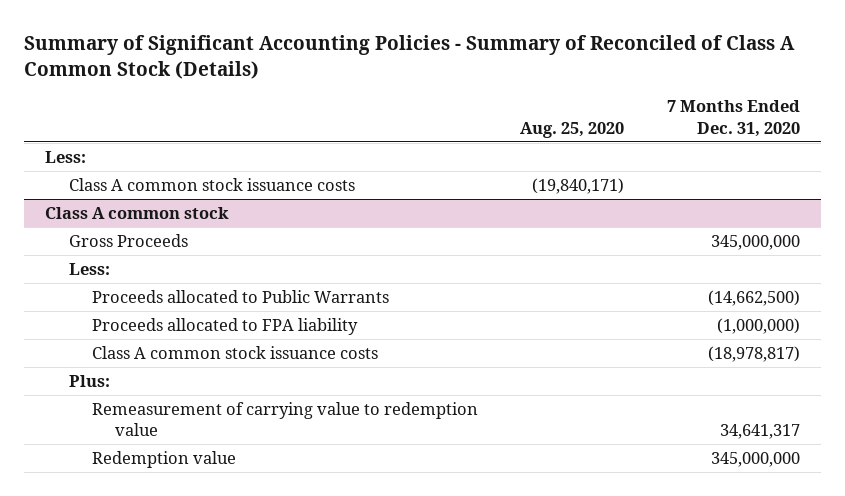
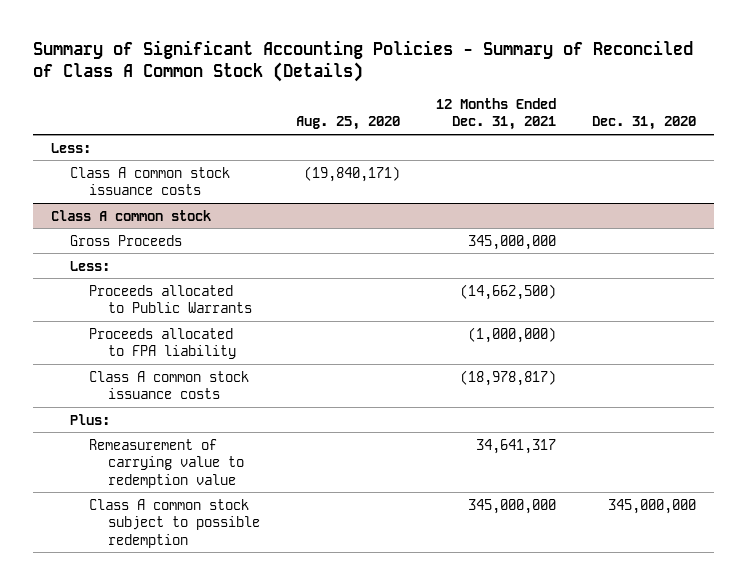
[666,100,800,137] 7 Months Ended Dec. 31, 2020 -> none
none -> [436,98,557,131] 12 Months Ended Dec. 31, 2021
none -> [592,116,697,131] Dec. 31, 2020
[91,450,236,468] Redemption value -> [89,498,261,548] Class A common stock subject to possible redemption

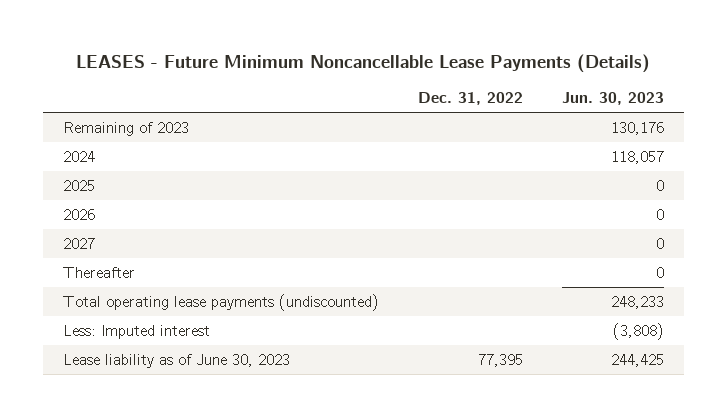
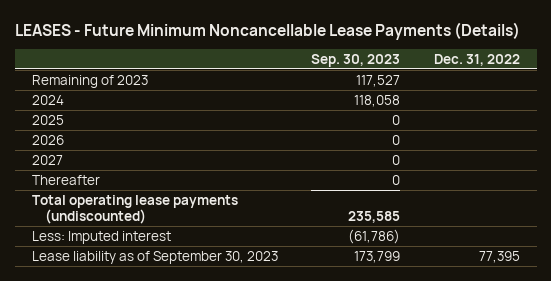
[562,92,665,106] Jun. 30, 2023 -> none
none -> [311,53,401,67] Sep. 30, 2023
[62,353,290,368] Lease liability as of June 30, 2023 -> [31,250,278,264] Lease liability as of September 30, 2023

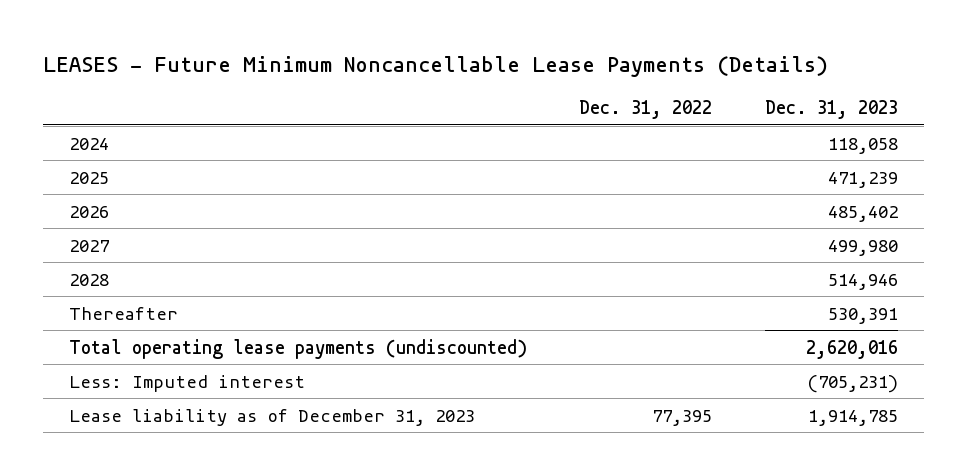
[311,53,401,67] Sep. 30, 2023 -> none
none -> [764,99,898,119] Dec. 31, 2023
[31,74,148,88] Remaining of 2023 -> none
none -> [68,273,109,286] 2028
[31,250,278,264] Lease liability as of September 30, 2023 -> [68,408,475,426] Lease liability as of December 31, 2023

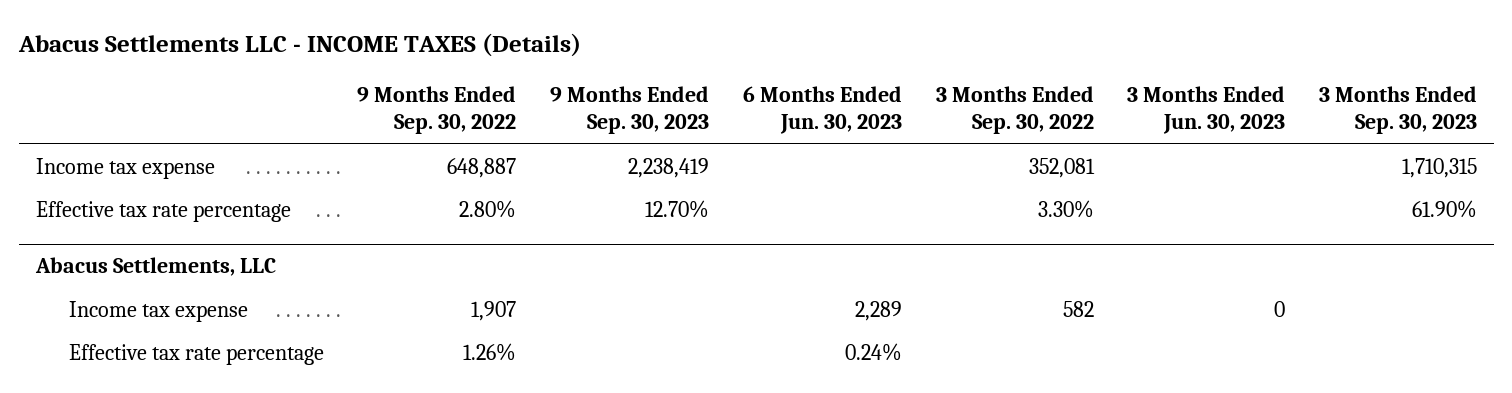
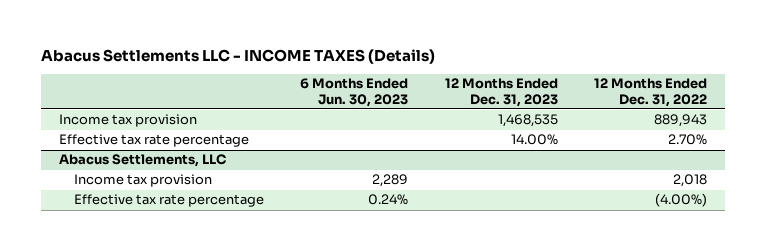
[357,86,517,135] 9 Months Ended Sep. 30, 2022 -> none
[550,86,710,135] 9 Months Ended Sep. 30, 2023 -> none
[935,86,1094,135] 3 Months Ended Sep. 30, 2022 -> none
[1127,86,1286,135] 3 Months Ended Jun. 30, 2023 -> none
[1318,86,1477,135] 3 Months Ended Sep. 30, 2023 -> none
none -> [444,78,558,107] 12 Months Ended Dec. 31, 2023
none -> [593,78,707,107] 12 Months Ended Dec. 31, 2022
[35,157,215,179] Income tax expense -> [58,114,197,128] Income tax provision
[68,300,248,322] Income tax expense -> [74,174,213,188] Income tax provision

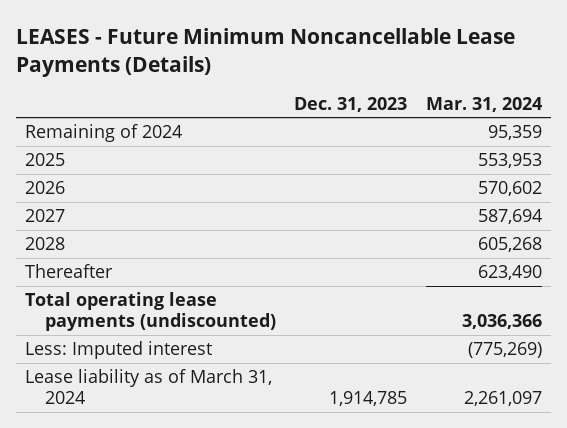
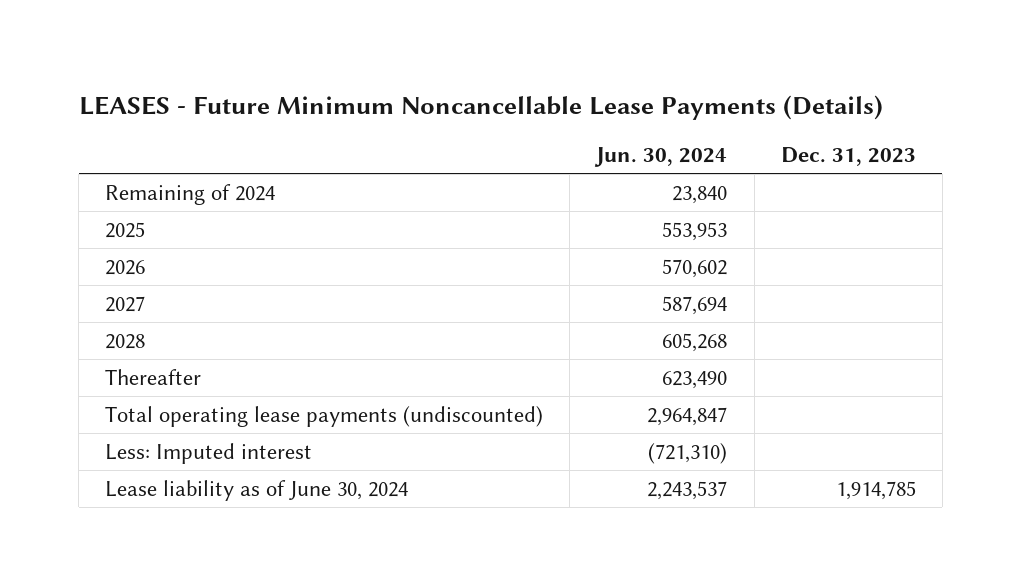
[425,96,542,112] Mar. 31, 2024 -> none
none -> [594,146,728,167] Jun. 30, 2024
[25,369,273,405] Lease liability as of March 31, 2024 -> [105,479,409,501] Lease liability as of June 30, 2024

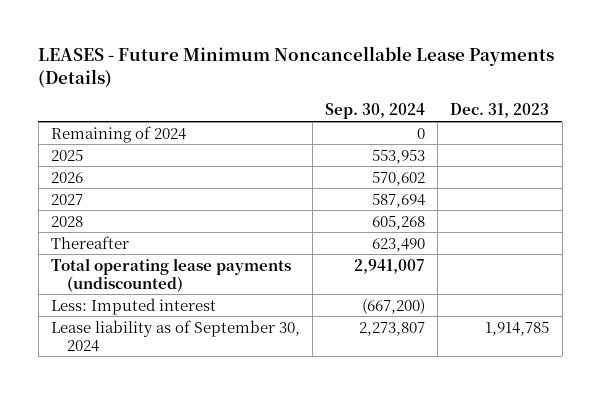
[594,146,728,167] Jun. 30, 2024 -> none
none -> [325,103,426,120] Sep. 30, 2024
[105,479,409,501] Lease liability as of June 30, 2024 -> [50,319,300,352] Lease liability as of September 30, 2024

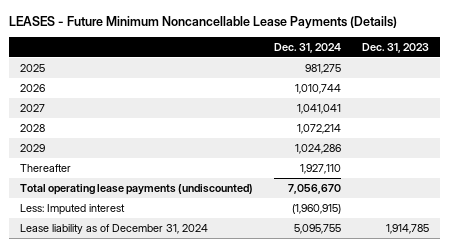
[325,103,426,120] Sep. 30, 2024 -> none
none -> [274,43,342,54] Dec. 31, 2024
[50,125,186,143] Remaining of 2024 -> none
none -> [19,143,45,152] 2029
[50,319,300,352] Lease liability as of September 30, 2024 -> [19,223,208,234] Lease liability as of December 31, 2024

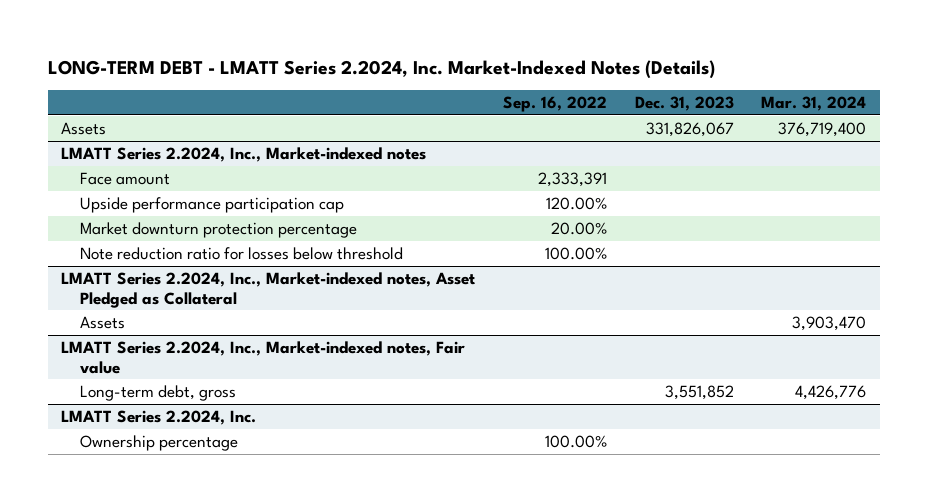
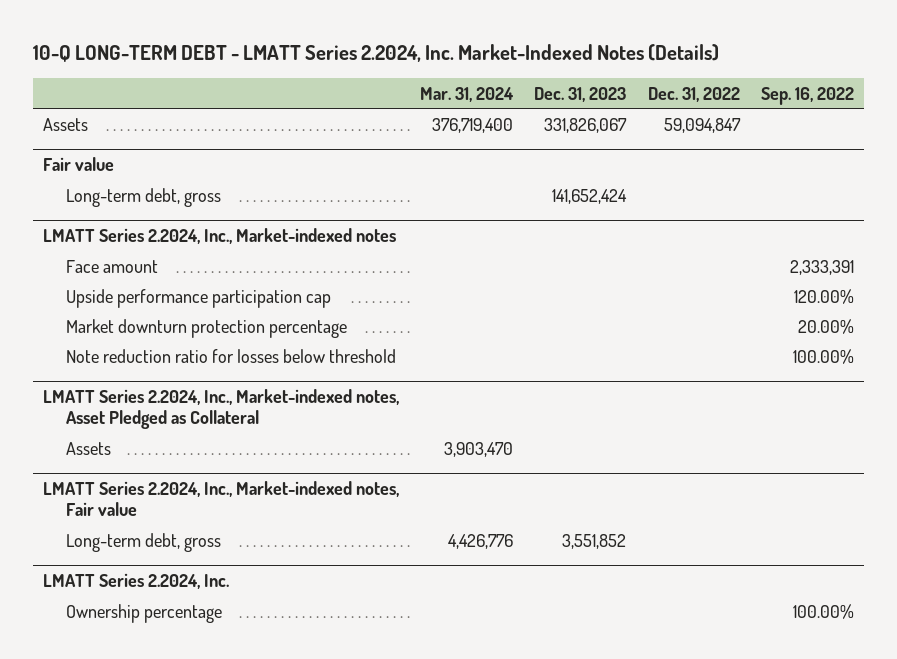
[47,59,715,79] LONG-TERM DEBT - LMATT Series 2.2024, Inc. Market-Indexed Notes (Details) -> [32,44,719,63] 10-Q LONG-TERM DEBT - LMATT Series 2.2024, Inc. Market-Indexed Notes (Details)
none -> [647,86,740,102] Dec. 31, 2022
none -> [43,157,115,172] Fair value
none -> [66,187,222,207] Long-term debt, gross

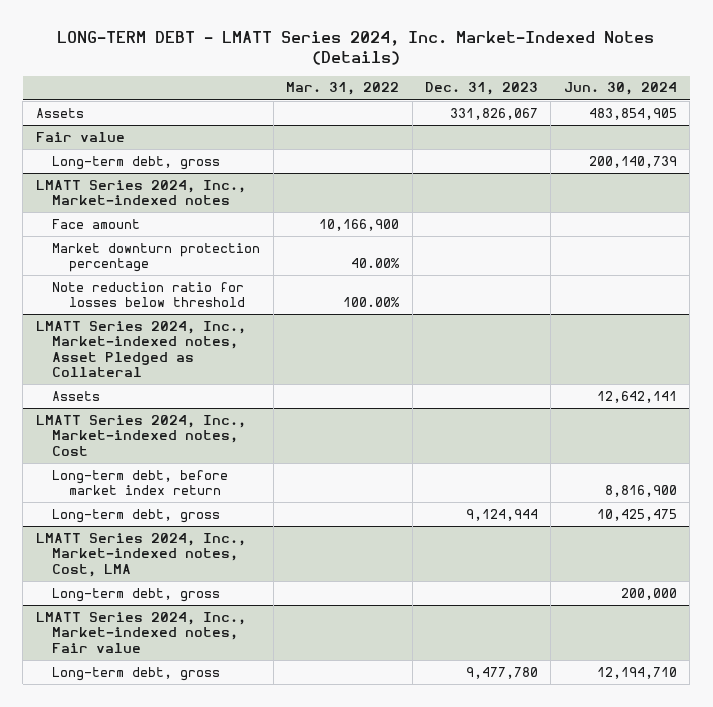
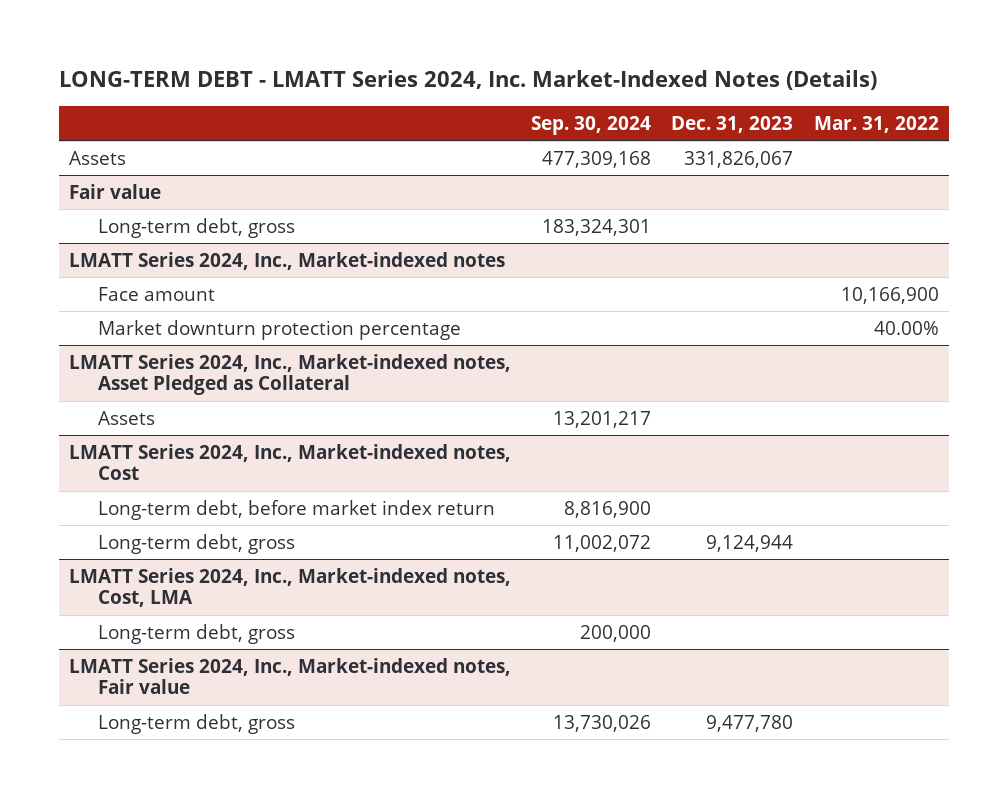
[563,82,677,96] Jun. 30, 2024 -> none
none -> [531,115,652,135] Sep. 30, 2024
[52,281,245,308] Note reduction ratio for losses below threshold -> none

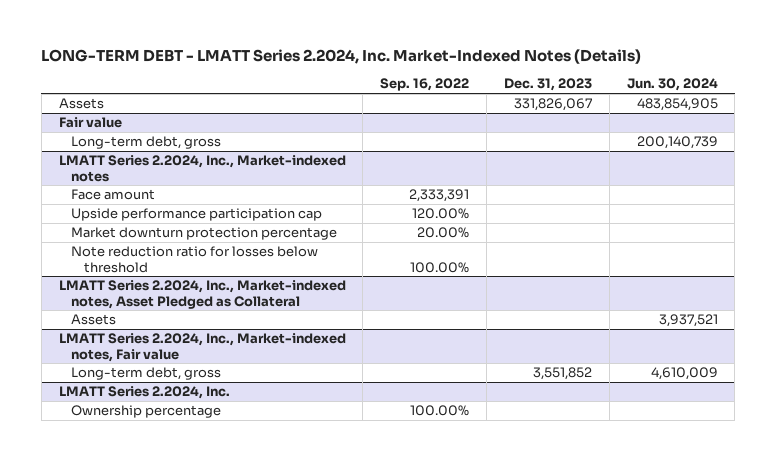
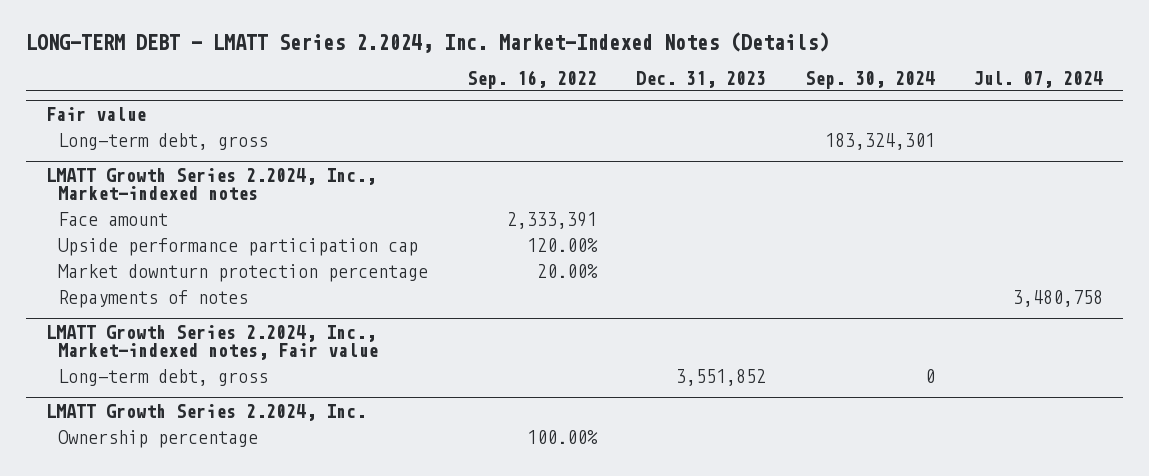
[626,78,718,92] Jun. 30, 2024 -> none
none -> [804,70,935,89] Sep. 30, 2024
none -> [973,70,1104,88] Jul. 07, 2024
[58,98,104,110] Assets -> none
[58,155,346,182] LMATT Series 2.2024, Inc., Market-indexed notes -> [45,167,376,200] LMATT Growth Series 2.2024, Inc., Market-indexed notes
[71,246,319,273] Note reduction ratio for losses below threshold -> none
[58,280,346,309] LMATT Series 2.2024, Inc., Market-indexed notes, Asset Pledged as Collateral -> none
[71,314,117,326] Assets -> none
none -> [58,290,249,309] Repayments of notes
[58,333,346,362] LMATT Series 2.2024, Inc., Market-indexed notes, Fair value -> [45,324,379,360] LMATT Growth Series 2.2024, Inc., Market-indexed notes, Fair value
[58,386,230,400] LMATT Series 2.2024, Inc. -> [45,403,366,421] LMATT Growth Series 2.2024, Inc.

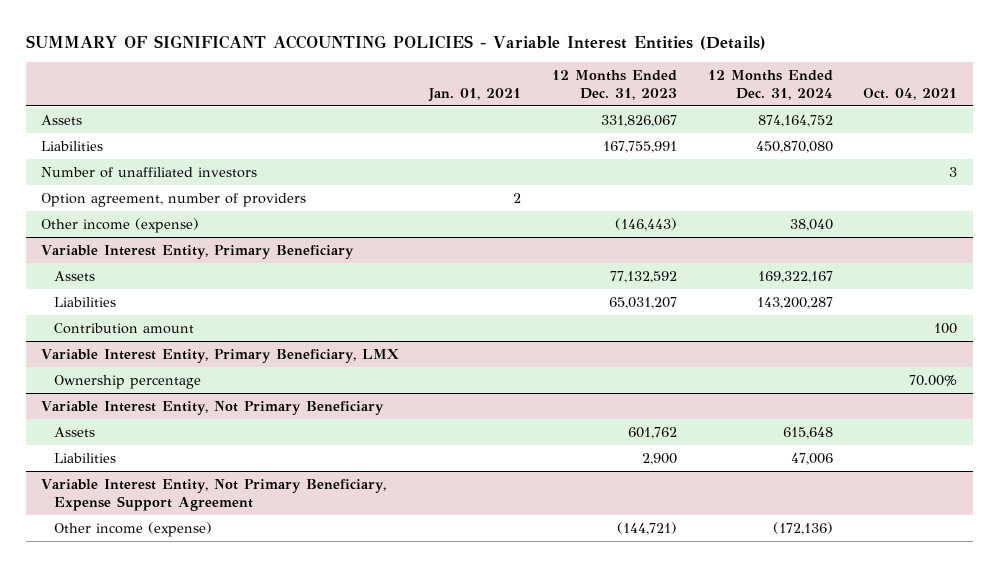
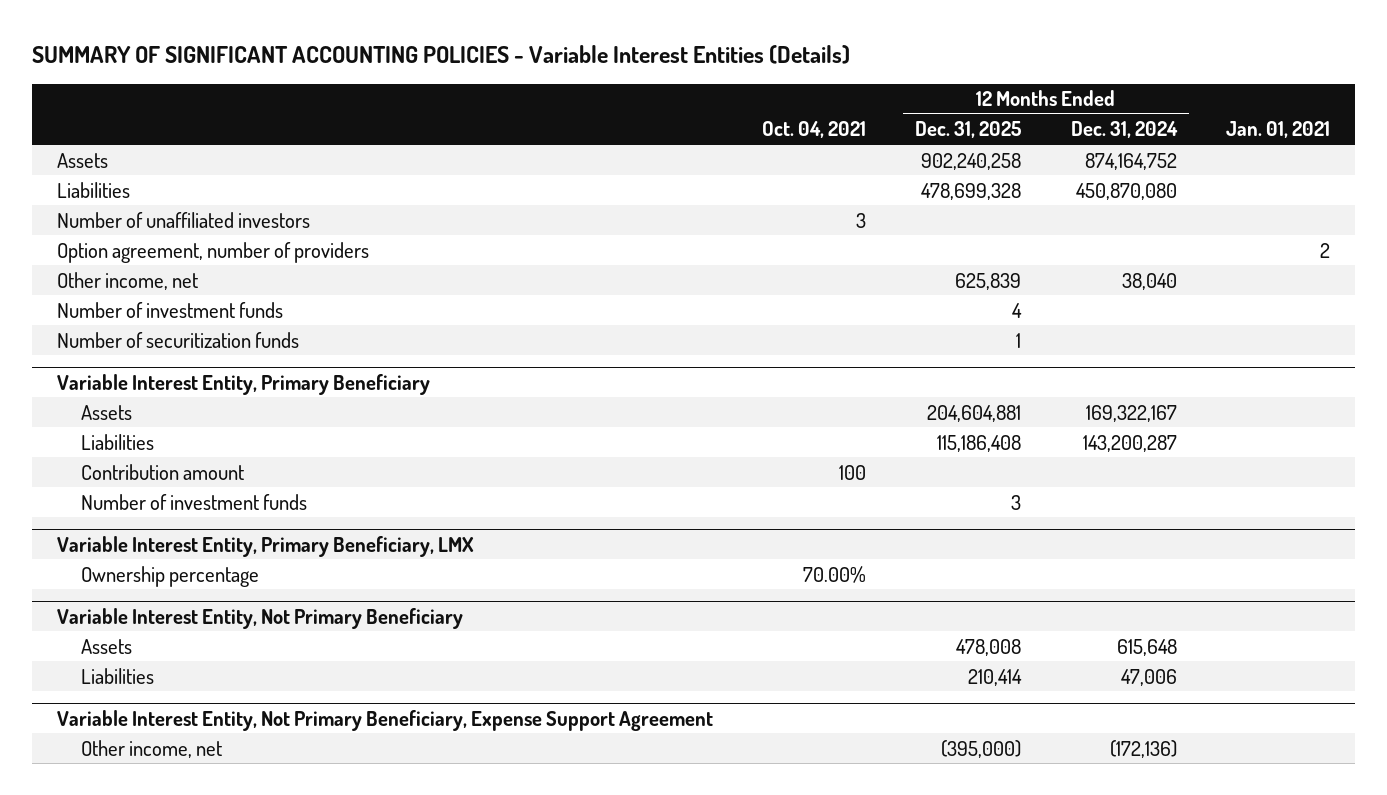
[552,69,678,100] 12 Months Ended Dec. 31, 2023 -> none
none -> [915,121,1022,139] Dec. 31, 2025
[40,217,199,233] Other income (expense) -> [56,271,198,290] Other income, net
none -> [56,301,283,318] Number of investment funds
none -> [56,331,299,348] Number of securitization funds
none -> [81,493,308,510] Number of investment funds
[53,521,212,537] Other income (expense) -> [81,739,223,758] Other income, net

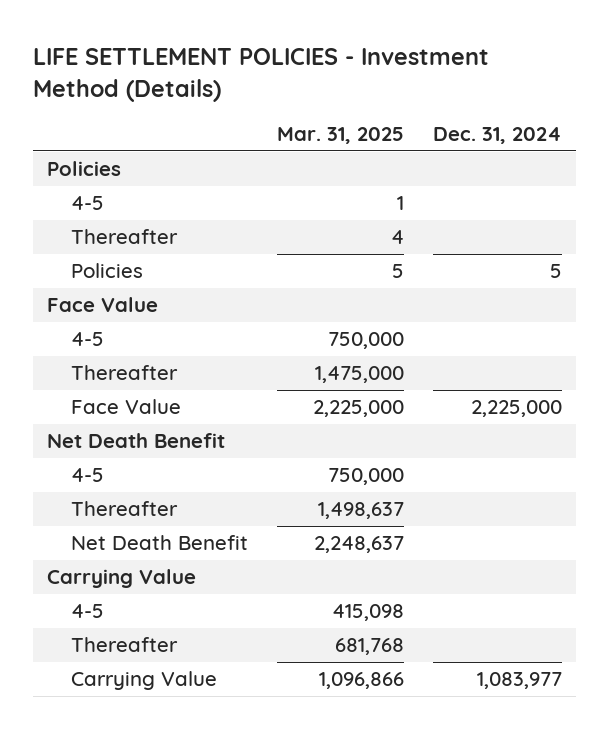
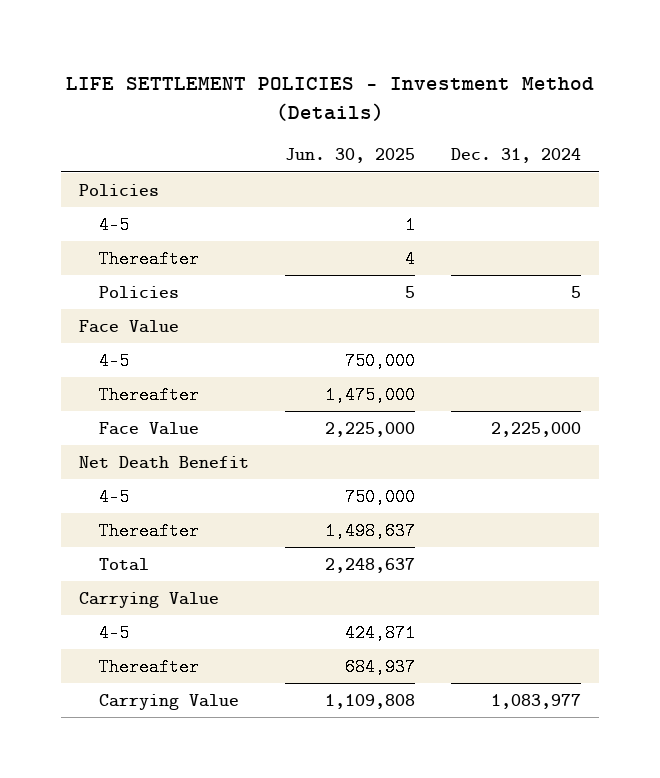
[277,127,405,145] Mar. 31, 2025 -> none
none -> [285,148,416,164] Jun. 30, 2025
[71,535,249,551] Net Death Benefit -> [98,557,149,571] Total

